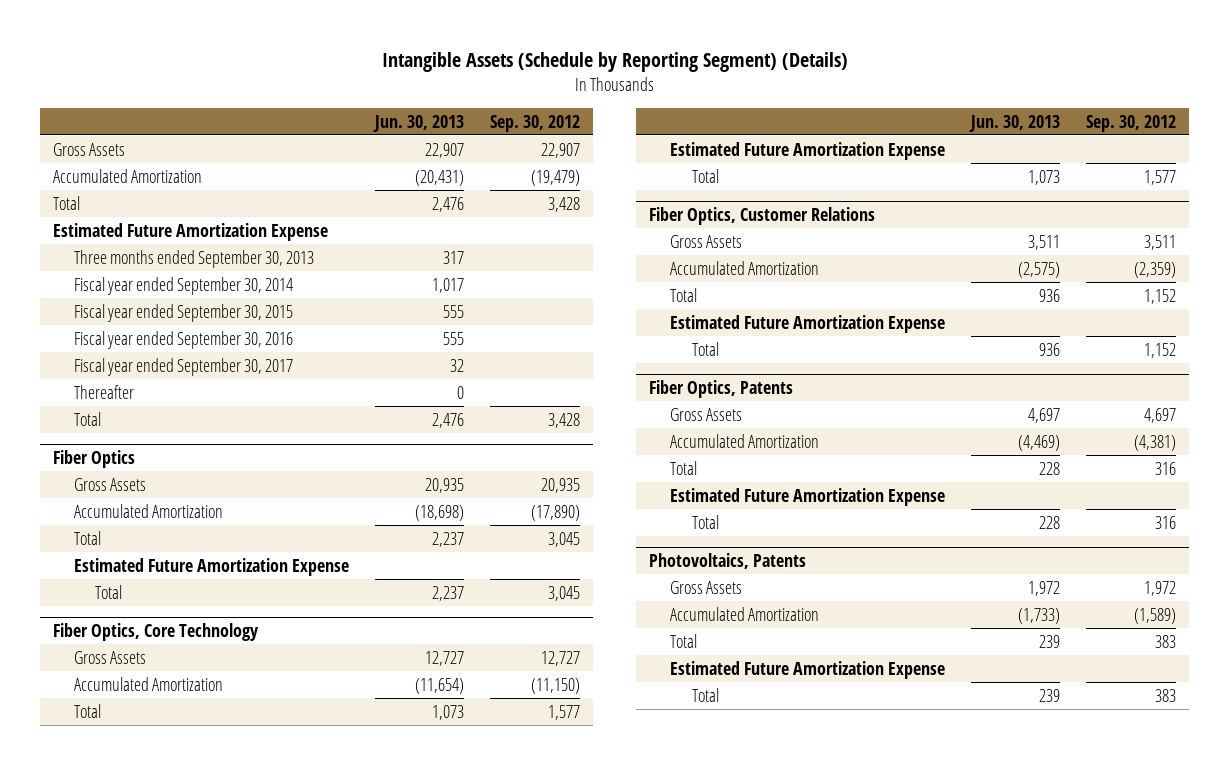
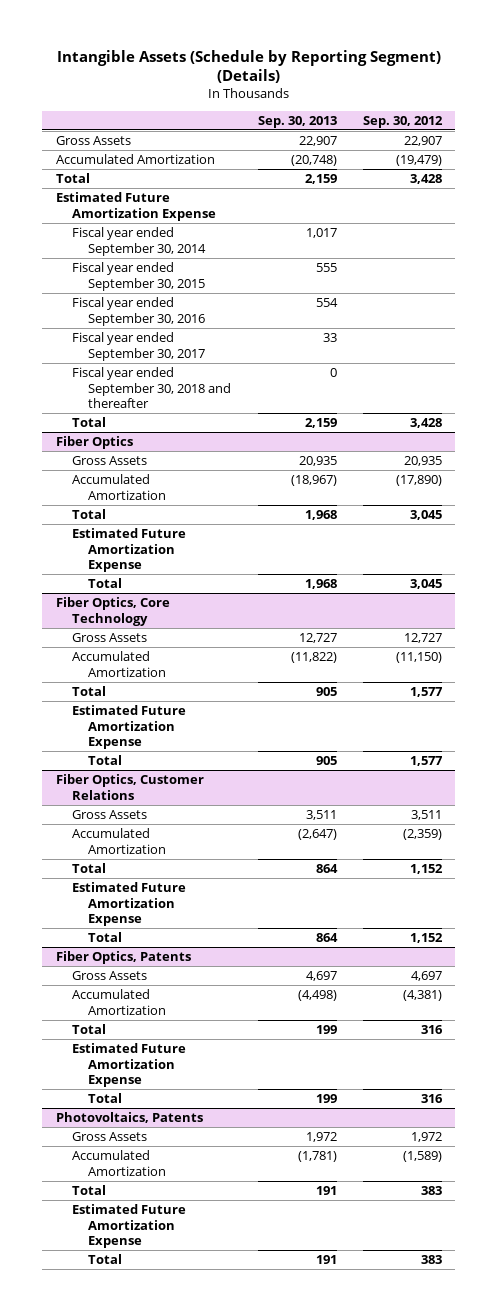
[372,114,464,132] Jun. 30, 2013 -> none
none -> [257,115,337,128] Sep. 30, 2013
[74,249,315,268] Three months ended September 30, 2013 -> none
[74,384,135,399] Thereafter -> [71,366,232,409] Fiscal year ended September 30, 2018 and thereafter

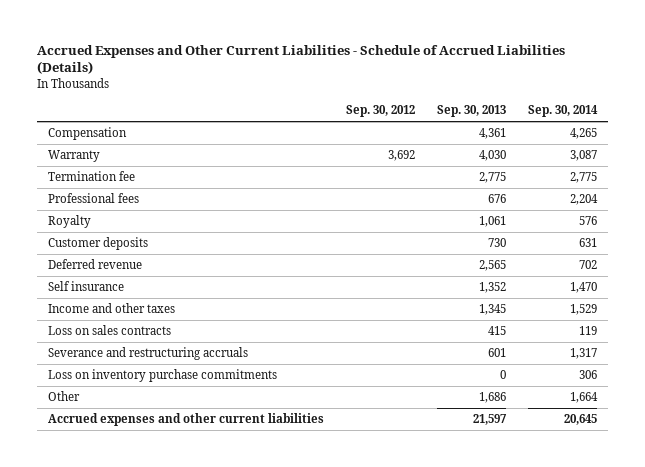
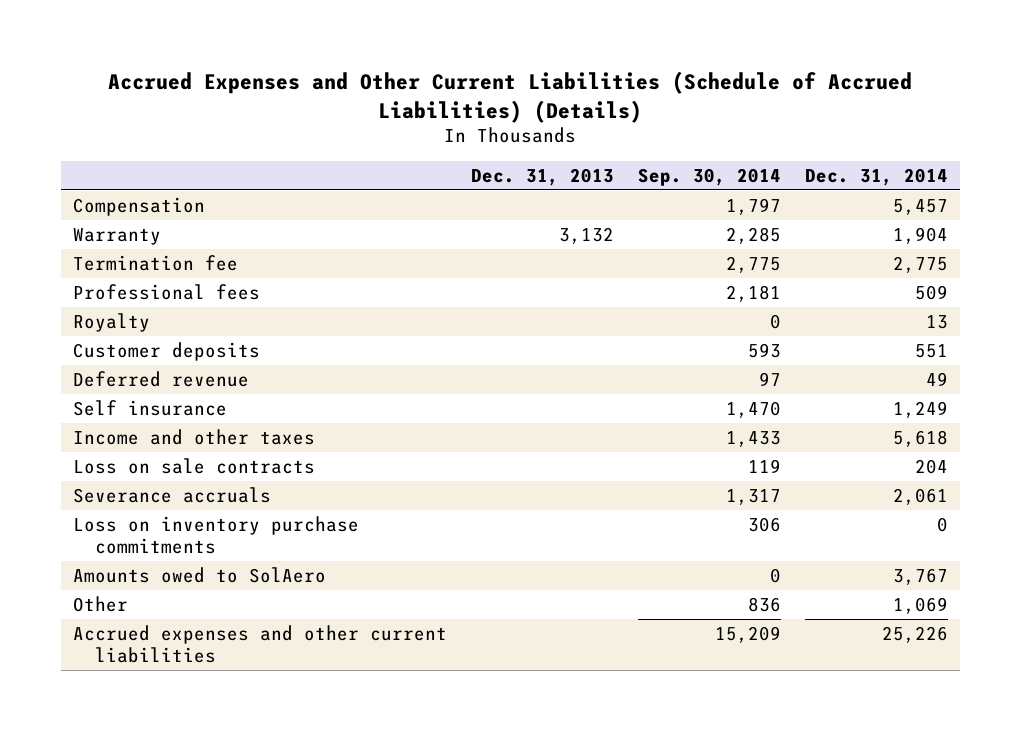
[37,44,566,75] Accrued Expenses and Other Current Liabilities - Schedule of Accrued Liabilities (Details) -> [108,71,913,123] Accrued Expenses and Other Current Liabilities (Schedule of Accrued Liabilities) (Details)
[346,105,416,118] Sep. 30, 2012 -> none
[436,105,506,118] Sep. 30, 2013 -> none
none -> [470,167,614,186] Dec. 31, 2013
none -> [804,167,948,186] Dec. 31, 2014
[569,128,597,140] 4,265 -> [725,198,781,216] 1,797
[569,150,597,162] 3,087 -> [725,227,781,245] 2,285
[569,194,598,206] 2,204 -> [725,285,781,303] 2,181
[578,216,597,226] 576 -> [769,314,781,330] 0
[578,238,597,248] 631 -> [747,343,781,359] 593
[578,260,597,270] 702 -> [758,372,781,387] 97
[569,304,597,316] 1,529 -> [725,431,781,448] 1,433
[48,325,172,336] Loss on sales contracts -> [72,458,315,475] Loss on sale contracts
[48,347,249,361] Severance and restructuring accruals -> [72,487,271,504] Severance accruals
none -> [72,567,326,584] Amounts owed to SolAero
[569,392,598,404] 1,664 -> [747,597,781,613] 836
[563,414,597,426] 20,645 -> [714,626,781,644] 15,209

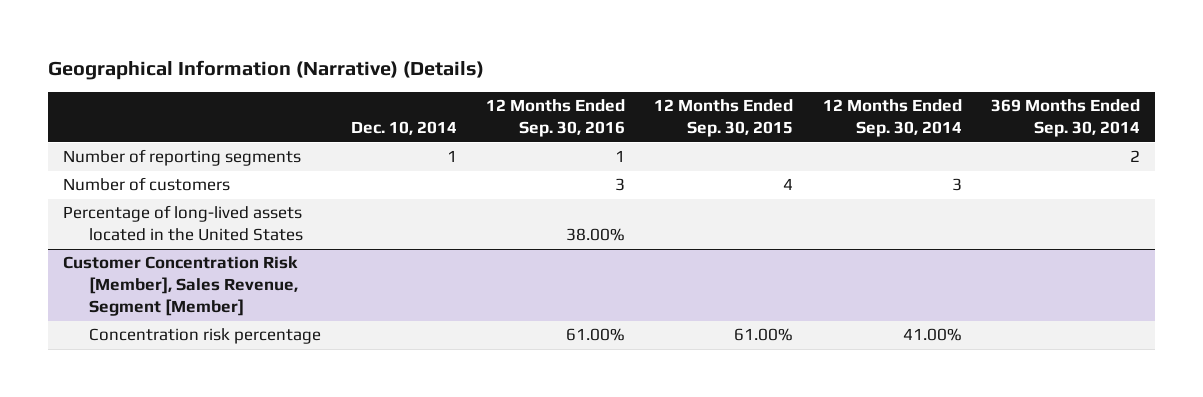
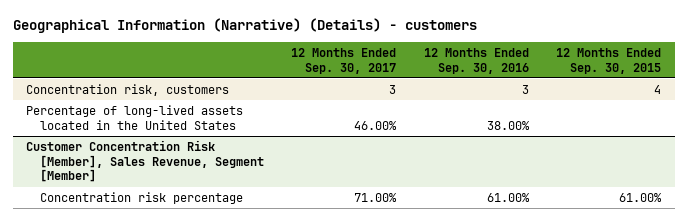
[48,59,485,80] Geographical Information (Narrative) (Details) -> [12,18,477,34] Geographical Information (Narrative) (Details) - customers
[350,121,457,136] Dec. 10, 2014 -> none
[822,99,962,138] 12 Months Ended Sep. 30, 2014 -> none
[990,99,1140,138] 369 Months Ended Sep. 30, 2014 -> none
none -> [291,47,397,74] 12 Months Ended Sep. 30, 2017
[62,149,301,167] Number of reporting segments -> none
[62,177,230,192] Number of customers -> [26,83,230,96] Concentration risk, customers

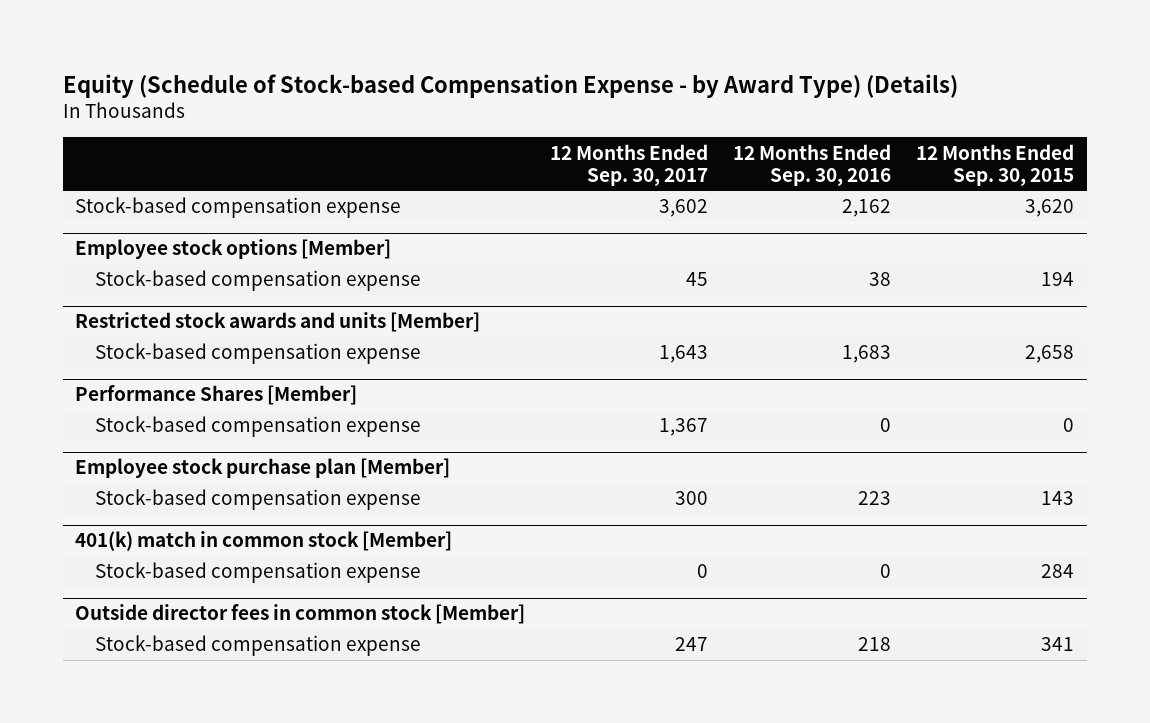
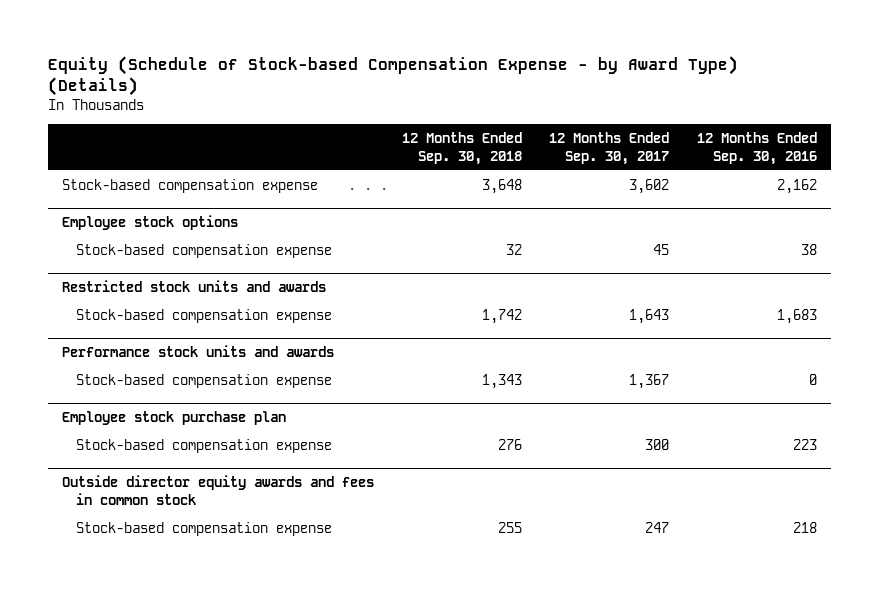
[916,143,1075,186] 12 Months Ended Sep. 30, 2015 -> none
none -> [401,131,522,165] 12 Months Ended Sep. 30, 2018
[75,239,392,260] Employee stock options [Member] -> [62,214,239,230] Employee stock options
[75,312,481,333] Restricted stock awards and units [Member] -> [62,279,327,292] Restricted stock units and awards
[75,385,358,406] Performance Shares [Member] -> [62,344,335,357] Performance stock units and awards
[75,458,451,479] Employee stock purchase plan [Member] -> [62,410,287,425] Employee stock purchase plan
[75,531,453,552] 401(k) match in common stock [Member] -> none
[95,562,422,584] Stock-based compensation expense -> none
[75,604,526,625] Outside director fees in common stock [Member] -> [62,474,375,505] Outside director equity awards and fees in common stock

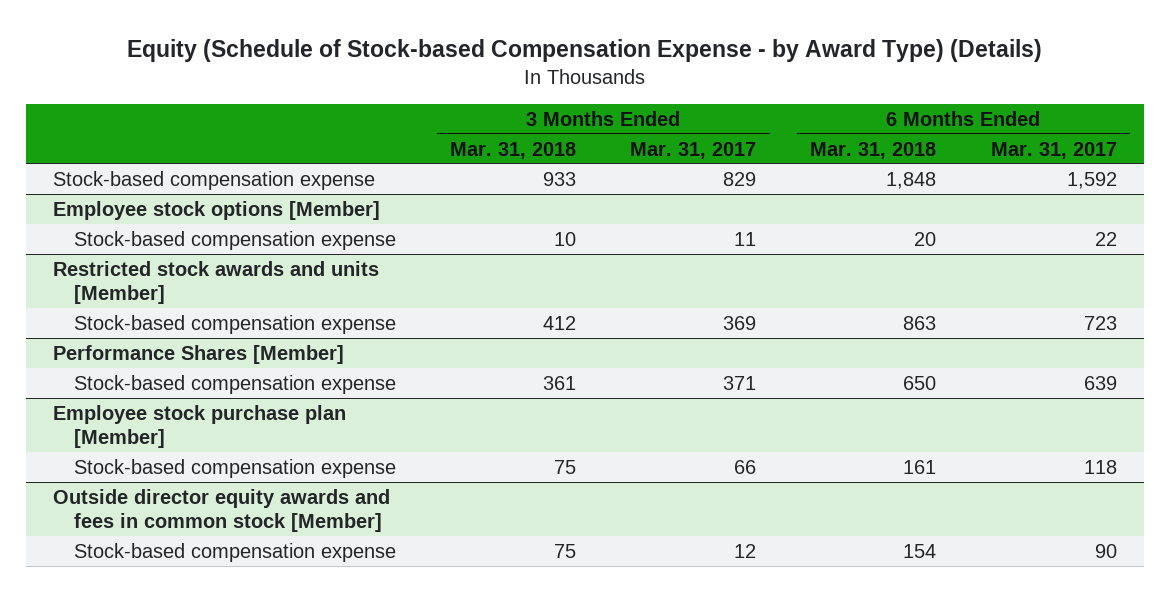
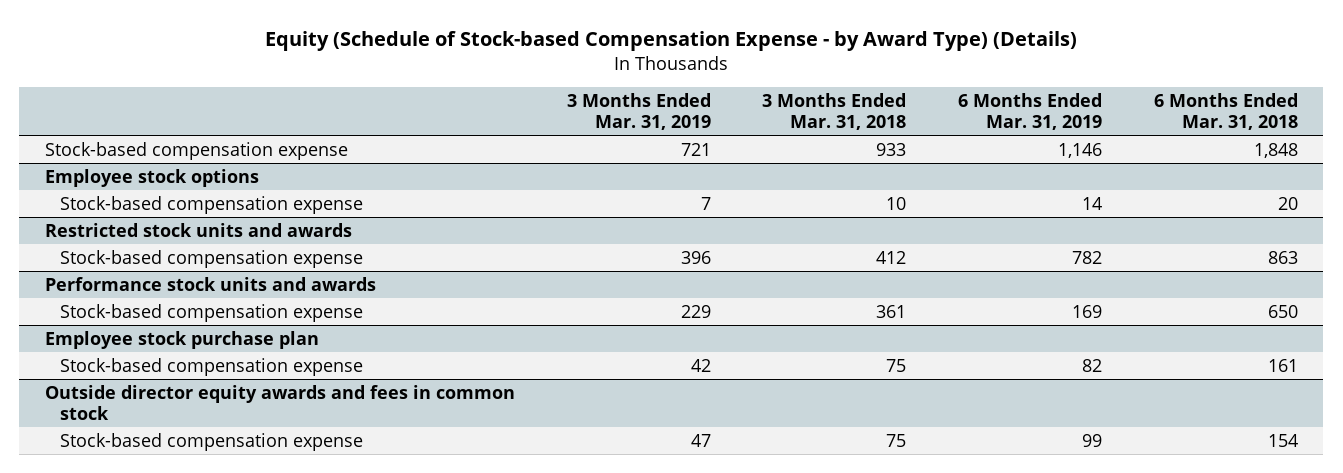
[630,141,757,159] Mar. 31, 2017 -> none
[990,141,1117,159] Mar. 31, 2017 -> none
none -> [566,92,711,130] 3 Months Ended Mar. 31, 2019
none -> [958,92,1103,130] 6 Months Ended Mar. 31, 2019
[52,200,380,220] Employee stock options [Member] -> [45,168,260,187] Employee stock options
[52,260,379,305] Restricted stock awards and units [Member] -> [45,222,353,237] Restricted stock units and awards
[52,344,344,364] Performance Shares [Member] -> [45,276,377,291] Performance stock units and awards
[52,404,346,449] Employee stock purchase plan [Member] -> [45,330,320,349] Employee stock purchase plan
[52,488,390,533] Outside director equity awards and fees in common stock [Member] -> [45,384,516,420] Outside director equity awards and fees in common stock

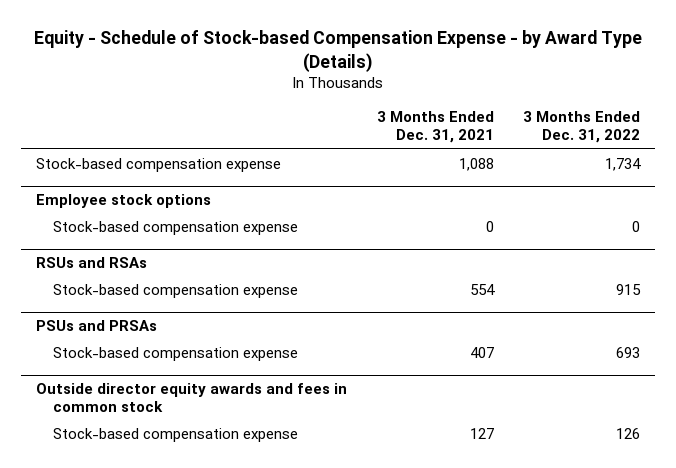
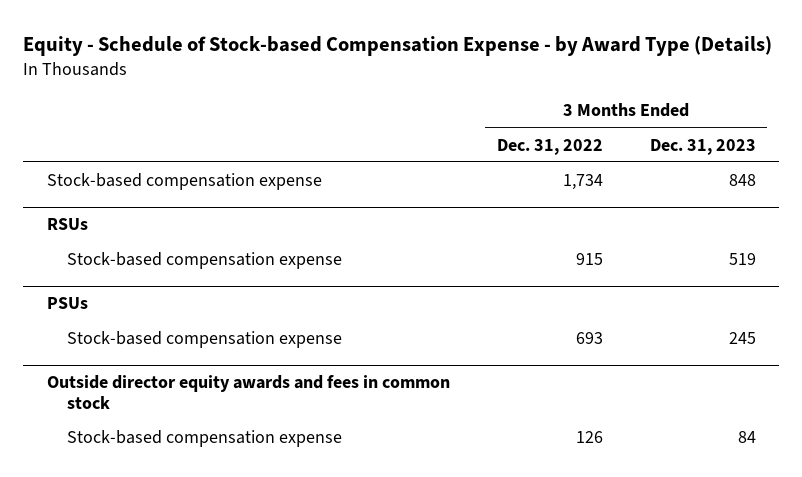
[376,111,494,144] 3 Months Ended Dec. 31, 2021 -> none
none -> [649,138,756,155] Dec. 31, 2023
[35,194,211,209] Employee stock options -> none
[53,220,299,235] Stock-based compensation expense -> none
[35,257,147,269] RSUs and RSAs -> none
none -> [46,218,88,231] RSUs
[35,320,157,332] PSUs and PRSAs -> [46,297,88,310] PSUs

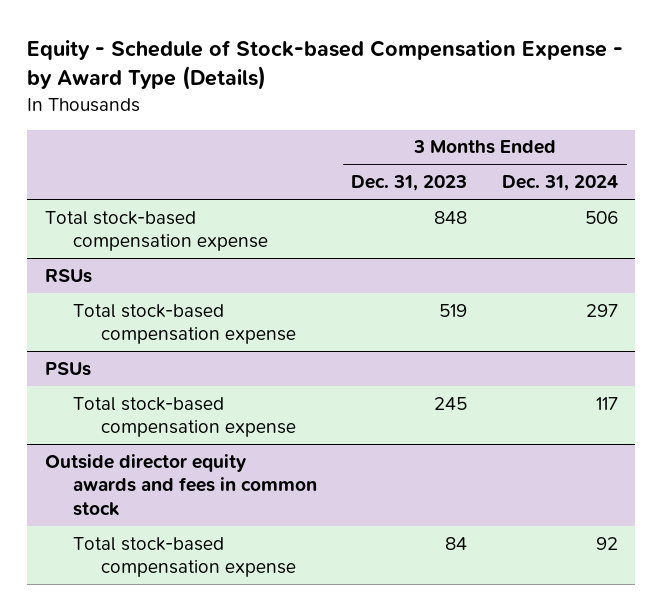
[496,138,603,155] Dec. 31, 2022 -> none
none -> [502,175,619,192] Dec. 31, 2024
[46,173,322,191] Stock-based compensation expense -> [44,210,268,252] Total stock-based compensation expense
[66,252,342,270] Stock-based compensation expense -> [72,303,296,345] Total stock-based compensation expense
[66,331,342,349] Stock-based compensation expense -> [72,396,296,438] Total stock-based compensation expense
[66,430,342,448] Stock-based compensation expense -> [72,536,296,578] Total stock-based compensation expense

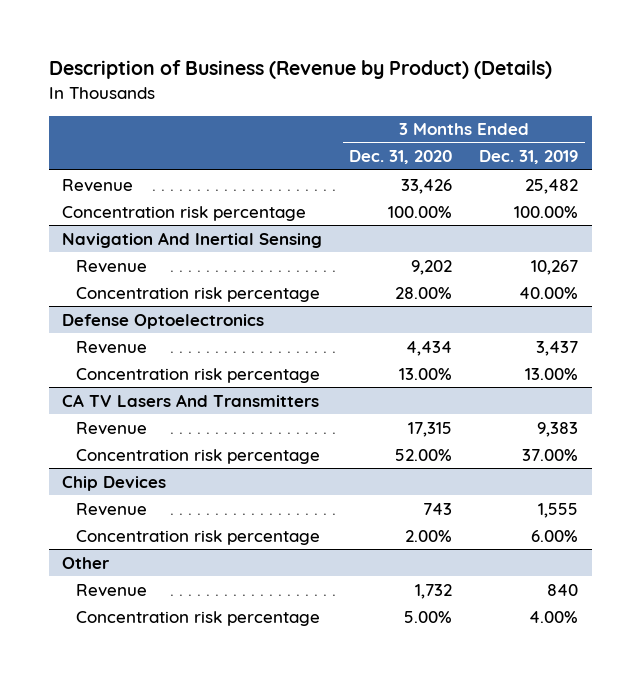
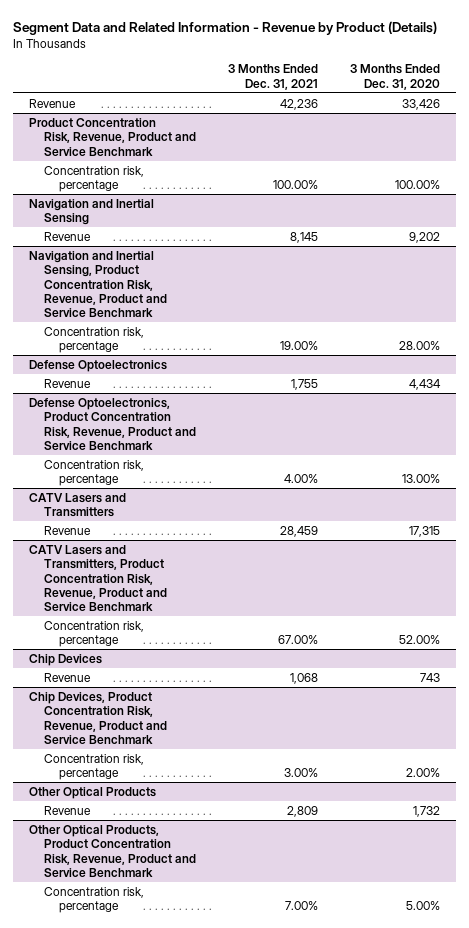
[48,60,552,80] Description of Business (Revenue by Product) (Details) -> [13,20,438,35] Segment Data and Related Information - Revenue by Product (Details)
[479,150,579,165] Dec. 31, 2019 -> none
none -> [227,64,318,90] 3 Months Ended Dec. 31, 2021
none -> [29,117,196,156] Product Concentration Risk, Revenue, Product and Service Benchmark
[62,205,307,221] Concentration risk percentage -> [43,165,144,193] Concentration risk, percentage
[62,231,323,248] Navigation And Inertial Sensing -> [29,198,155,226] Navigation and Inertial Sensing
none -> [29,250,167,318] Navigation and Inertial Sensing, Product Concentration Risk, Revenue, Product and Service Benchmark
[76,286,321,302] Concentration risk percentage -> [43,326,144,354] Concentration risk, percentage
none -> [29,397,196,450] Defense Optoelectronics, Product Concentration Risk, Revenue, Product and Service Benchmark
[76,367,321,383] Concentration risk percentage -> [43,459,144,487] Concentration risk, percentage
[62,393,320,407] CA TV Lasers And Transmitters -> [29,492,127,518] CATV Lasers and Transmitters
none -> [29,544,167,612] CATV Lasers and Transmitters, Product Concentration Risk, Revenue, Product and Service Benchmark
[76,448,321,464] Concentration risk percentage -> [43,620,144,648] Concentration risk, percentage
none -> [29,691,167,744] Chip Devices, Product Concentration Risk, Revenue, Product and Service Benchmark
[76,529,321,545] Concentration risk percentage -> [43,753,144,781] Concentration risk, percentage
[62,556,111,569] Other -> [29,786,157,799] Other Optical Products
none -> [29,824,196,877] Other Optical Products, Product Concentration Risk, Revenue, Product and Service Benchmark
[76,610,321,626] Concentration risk percentage -> [43,886,144,914] Concentration risk, percentage

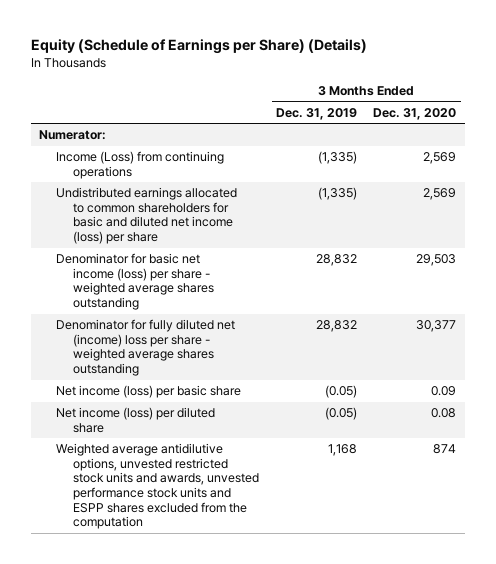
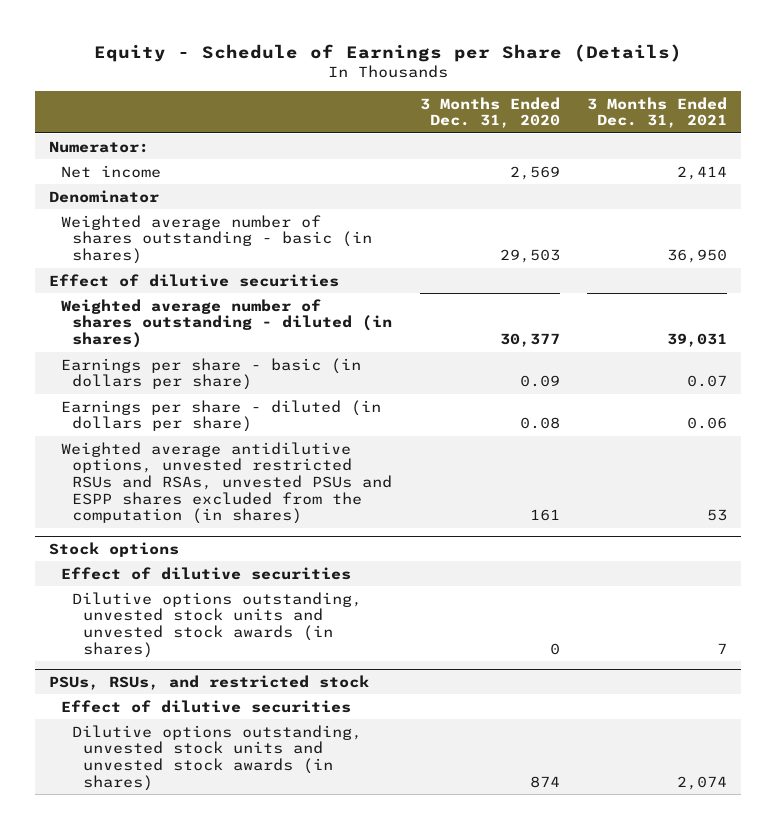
[30,39,367,55] Equity (Schedule of Earnings per Share) (Details) -> [94,43,683,62] Equity - Schedule of Earnings per Share (Details)
[275,107,357,120] Dec. 31, 2019 -> none
none -> [587,96,728,129] 3 Months Ended Dec. 31, 2021
[55,187,237,245] Undistributed earnings allocated to common shareholders for basic and diluted net income (loss) per share -> none
[55,151,224,179] Income (Loss) from continuing operations -> [60,164,161,178] Net income
none -> [49,189,160,203] Denominator
[55,253,214,311] Denominator for basic net income (loss) per share - weighted average shares outstanding -> [60,214,372,265] Weighted average number of shares outstanding - basic (in shares)
none -> [49,273,340,287] Effect of dilutive securities
[55,319,235,377] Denominator for fully diluted net (income) loss per share - weighted average shares outstanding -> [60,298,392,349] Weighted average number of shares outstanding - diluted (in shares)
[55,385,241,399] Net income (loss) per basic share -> [60,357,361,391] Earnings per share - basic (in dollars per share)
[55,407,215,433] Net income (loss) per diluted share -> [60,399,381,433] Earnings per share - diluted (in dollars per share)
[55,443,259,530] Weighted average antidilutive options, unvested restricted stock units and awards, unvested performance stock units and ESPP shares excluded from the computation -> [60,441,392,525] Weighted average antidilutive options, unvested restricted RSUs and RSAs, unvested PSUs and ESPP shares excluded from the computation (in shares)
[433,444,457,455] 874 -> [529,509,560,522] 161
none -> [49,541,180,557] Stock options
none -> [60,566,351,580] Effect of dilutive securities
none -> [71,591,362,658] Dilutive options outstanding, unvested stock units and unvested stock awards (in shares)
none -> [49,674,370,690] PSUs, RSUs, and restricted stock
none -> [60,699,351,713] Effect of dilutive securities
none -> [71,724,362,791] Dilutive options outstanding, unvested stock units and unvested stock awards (in shares)

